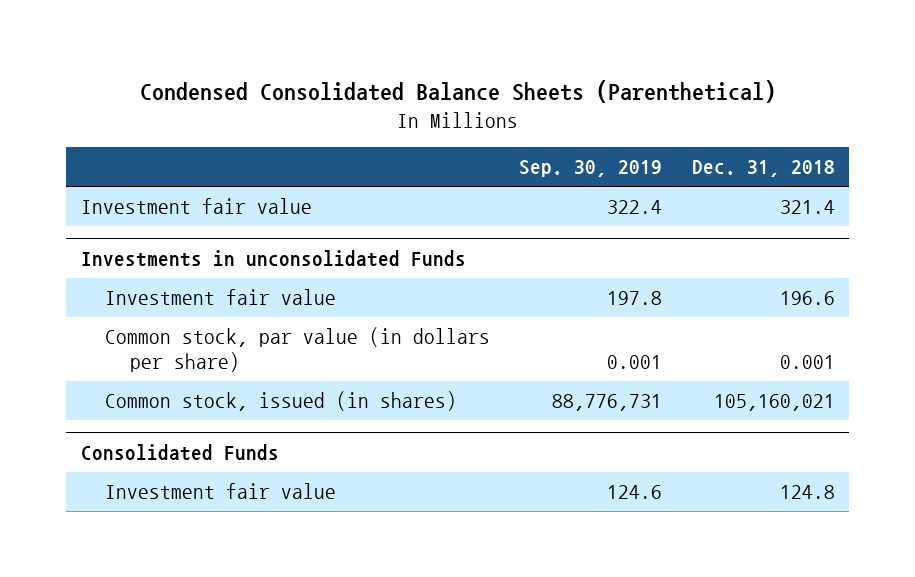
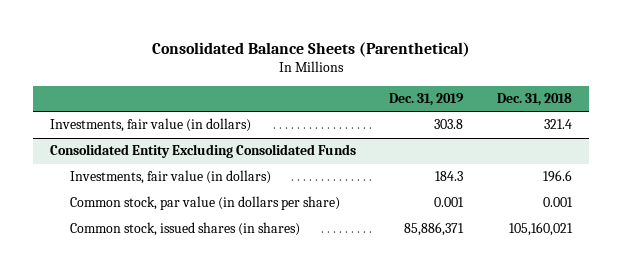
[139,79,776,103] Condensed Consolidated Balance Sheets (Parenthetical) -> [151,41,470,57] Consolidated Balance Sheets (Parenthetical)
[519,160,663,178] Sep. 30, 2019 -> none
none -> [389,93,465,107] Dec. 31, 2019
[80,198,312,215] Investment fair value -> [49,118,251,133] Investments, fair value (in dollars)
[80,249,466,267] Investments in unconsolidated Funds -> [49,144,356,159] Consolidated Entity Excluding Consolidated Funds
[105,289,337,306] Investment fair value -> [69,170,271,185] Investments, fair value (in dollars)
[80,443,279,461] Consolidated Funds -> none
[105,483,337,500] Investment fair value -> none
[105,391,458,412] Common stock, issued (in shares) -> [69,222,300,237] Common stock, issued shares (in shares)

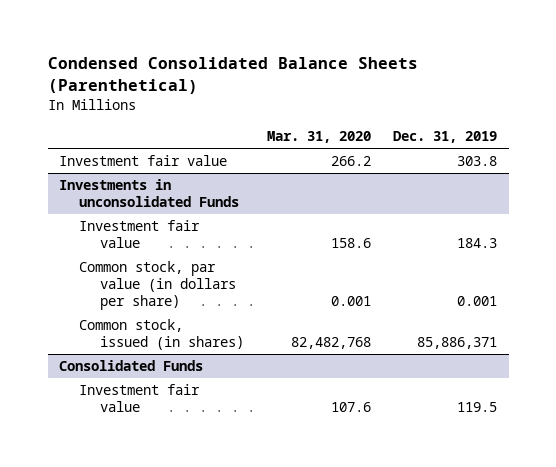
[151,41,470,57] Consolidated Balance Sheets (Parenthetical) -> [47,57,418,95] Condensed Consolidated Balance Sheets (Parenthetical)
[496,93,572,107] Dec. 31, 2018 -> none
none -> [266,131,371,144] Mar. 31, 2020
[49,118,251,133] Investments, fair value (in dollars) -> [58,155,227,167] Investment fair value
[49,144,356,159] Consolidated Entity Excluding Consolidated Funds -> [58,179,240,208] Investments in unconsolidated Funds
[69,170,271,185] Investments, fair value (in dollars) -> [79,220,201,249] Investment fair value
[69,222,300,237] Common stock, issued shares (in shares) -> [79,319,245,351] Common stock, issued (in shares)
none -> [58,360,203,372] Consolidated Funds
none -> [79,384,201,413] Investment fair value

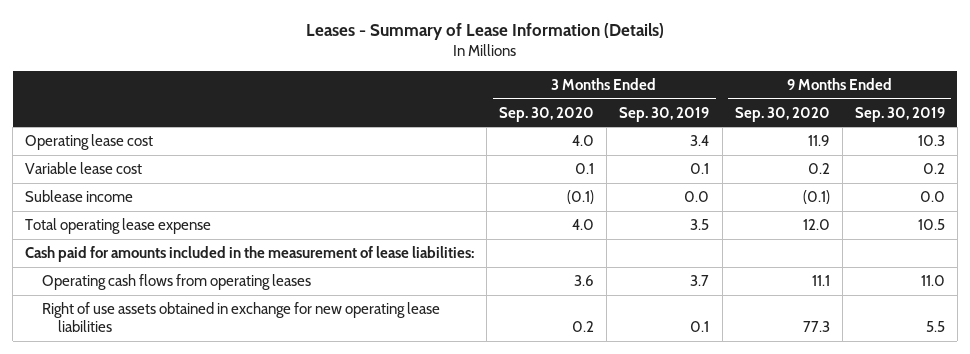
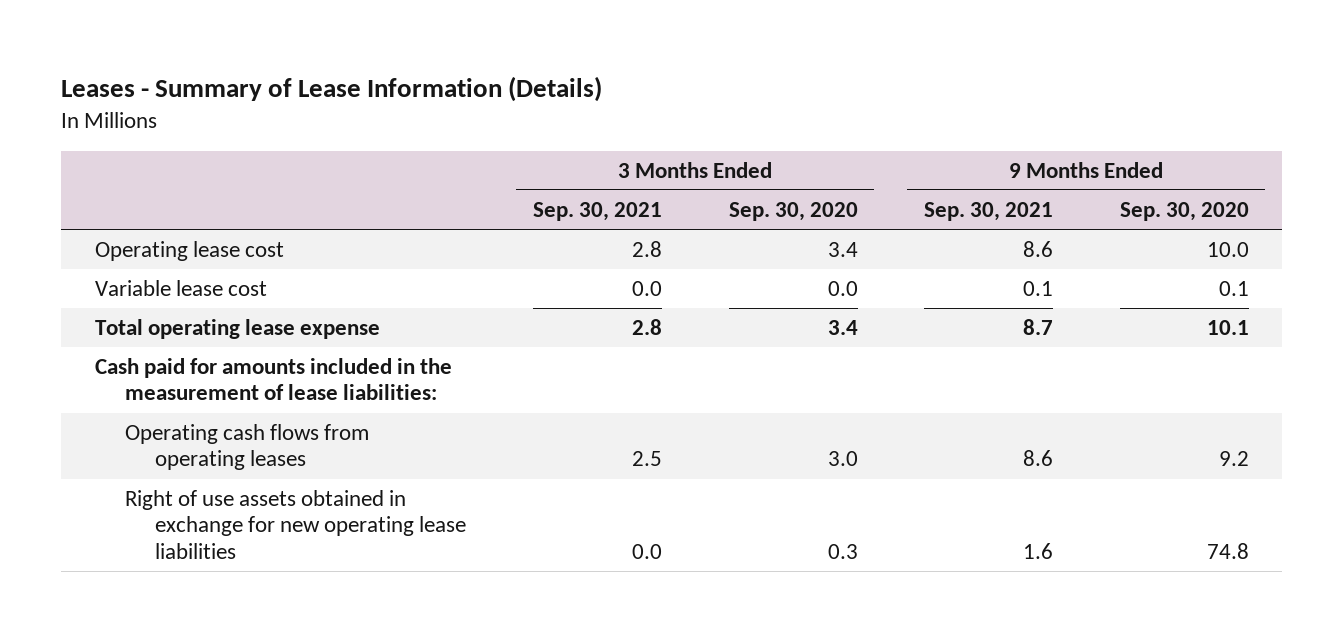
[619,106,710,122] Sep. 30, 2019 -> none
[854,106,945,122] Sep. 30, 2019 -> none
none -> [532,202,662,222] Sep. 30, 2021
none -> [924,202,1054,222] Sep. 30, 2021
[25,190,134,203] Sublease income -> none
[572,135,595,147] 4.0 -> [827,242,858,258] 3.4
[807,135,830,147] 11.9 -> [1206,242,1249,258] 10.0
[575,163,595,175] 0.1 -> [827,281,858,297] 0.0
[807,163,830,175] 0.2 -> [1218,281,1249,297] 0.1
[572,219,595,231] 4.0 -> [827,320,858,336] 3.4
[802,219,830,231] 12.0 -> [1206,320,1249,336] 10.1
[574,275,595,287] 3.6 -> [827,451,858,467] 3.0
[811,275,830,287] 11.1 -> [1218,451,1249,467] 9.2
[572,320,595,332] 0.2 -> [827,543,858,559] 0.3
[802,320,830,332] 77.3 -> [1206,542,1249,559] 74.8

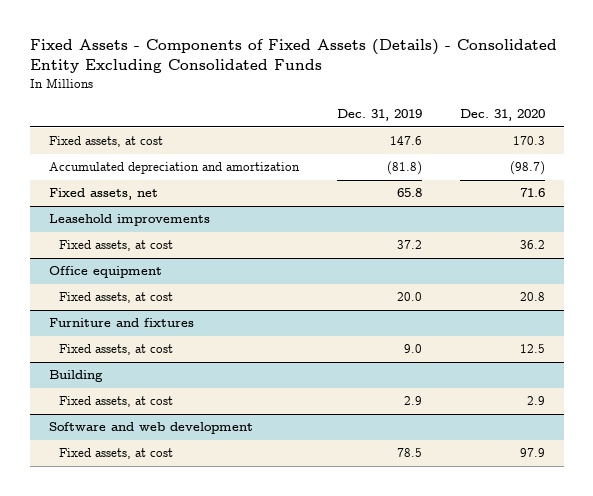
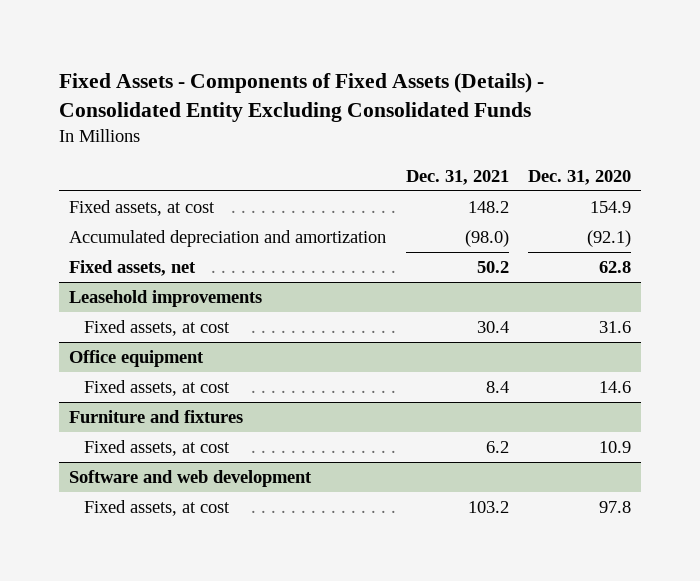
[336,109,422,122] Dec. 31, 2019 -> none
none -> [405,169,509,185] Dec. 31, 2021
[512,136,545,146] 170.3 -> [590,201,632,214] 154.9
[509,161,545,176] (98.7) -> [587,230,632,248] (92.1)
[519,188,545,198] 71.6 -> [599,261,632,274] 62.8
[519,240,545,250] 36.2 -> [599,321,632,334] 31.6
[519,292,545,302] 20.8 -> [599,381,632,394] 14.6
[48,370,103,383] Building -> none
[58,396,173,408] Fixed assets, at cost -> none
[519,344,545,354] 12.5 -> [599,441,632,454] 10.9
[519,448,545,458] 97.9 -> [599,501,632,514] 97.8

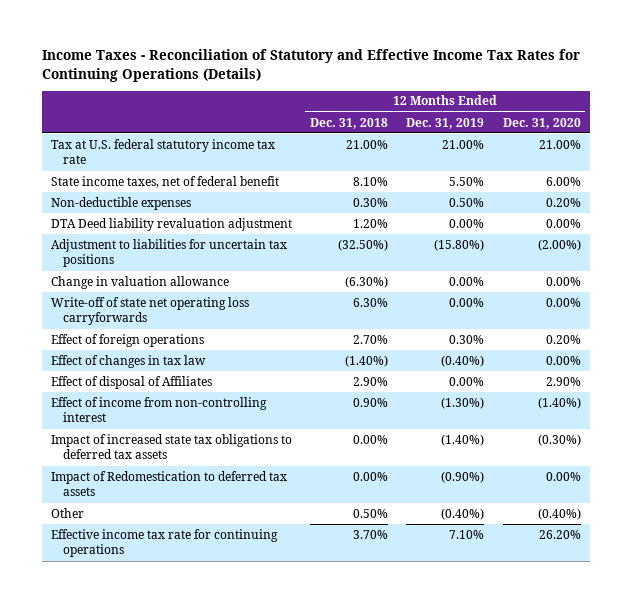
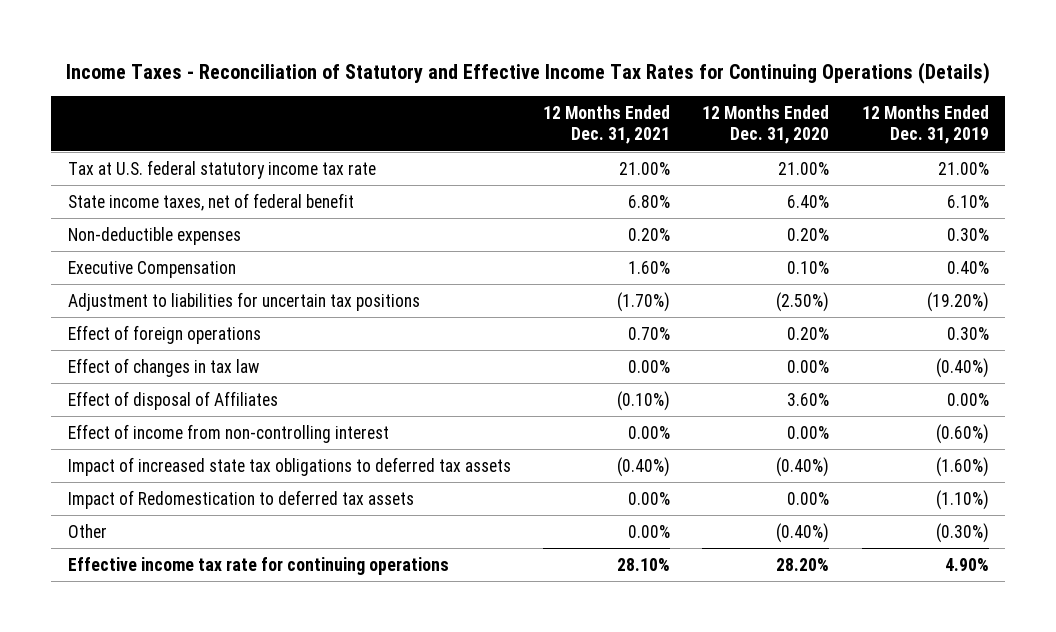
[310,117,389,129] Dec. 31, 2018 -> none
none -> [542,104,670,145] 12 Months Ended Dec. 31, 2021
[50,217,292,231] DTA Deed liability revaluation adjustment -> none
[50,275,229,289] Change in valuation allowance -> none
[50,296,249,326] Write-off of state net operating loss carryforwards -> none
[449,176,485,186] 5.50% -> [946,194,989,208] 6.10%
[545,176,581,186] 6.00% -> [787,194,830,208] 6.40%
[449,197,485,207] 0.50% -> [946,227,989,241] 0.30%
none -> [67,260,236,278] Executive Compensation
[434,238,485,251] (15.80%) -> [926,291,989,312] (19.20%)
[537,238,581,251] (2.00%) -> [776,291,830,312] (2.50%)
[545,376,581,386] 2.90% -> [787,392,830,406] 3.60%
[441,396,485,409] (1.30%) -> [935,423,989,444] (0.60%)
[537,396,581,409] (1.40%) -> [787,425,830,439] 0.00%
[441,433,485,446] (1.40%) -> [935,456,989,477] (1.60%)
[537,433,581,446] (0.30%) -> [776,456,830,477] (0.40%)
[441,470,485,483] (0.90%) -> [935,489,989,510] (1.10%)
[441,507,485,520] (0.40%) -> [935,522,989,543] (0.30%)
[449,529,485,539] 7.10% -> [944,557,989,571] 4.90%
[538,529,581,539] 26.20% -> [776,557,830,571] 28.20%

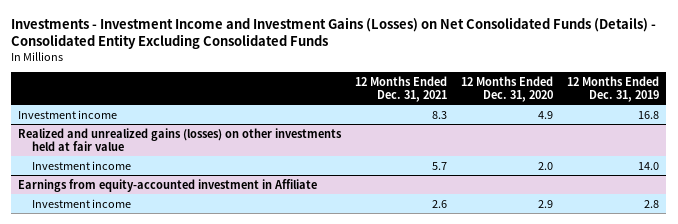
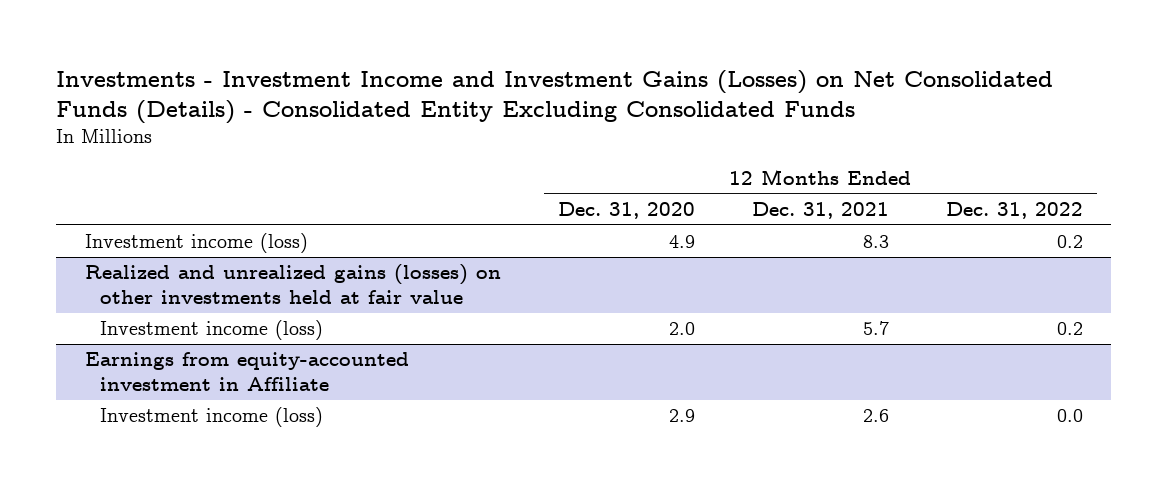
[567,75,660,102] 12 Months Ended Dec. 31, 2019 -> none
none -> [945,201,1083,219] Dec. 31, 2022
[18,109,118,119] Investment income -> [84,233,308,254] Investment income (loss)
[32,160,132,170] Investment income -> [100,320,324,341] Investment income (loss)
[32,198,132,208] Investment income -> [100,407,324,428] Investment income (loss)

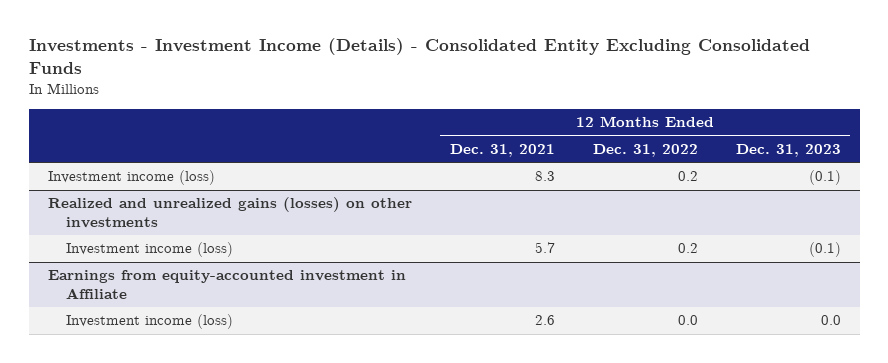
[56,69,1054,124] Investments - Investment Income and Investment Gains (Losses) on Net Consolidated Funds (Details) - Consolidated Entity Excluding Consolidated Funds -> [28,38,810,75] Investments - Investment Income (Details) - Consolidated Entity Excluding Consolidated Funds
[557,201,695,219] Dec. 31, 2020 -> none
none -> [735,143,841,157] Dec. 31, 2023
[84,264,501,304] Realized and unrealized gains (losses) on other investments held at fair value -> [47,197,412,228] Realized and unrealized gains (losses) on other investments

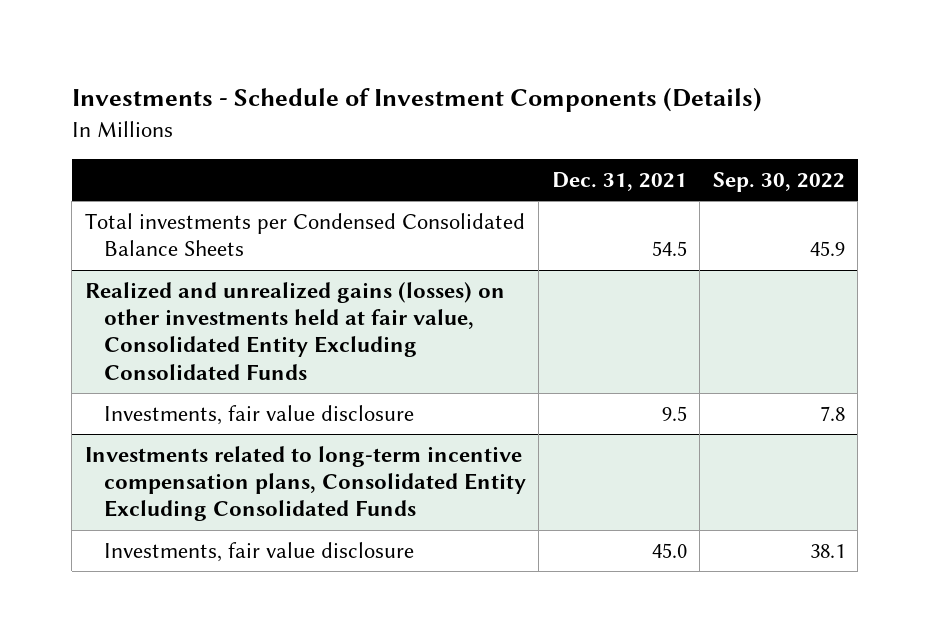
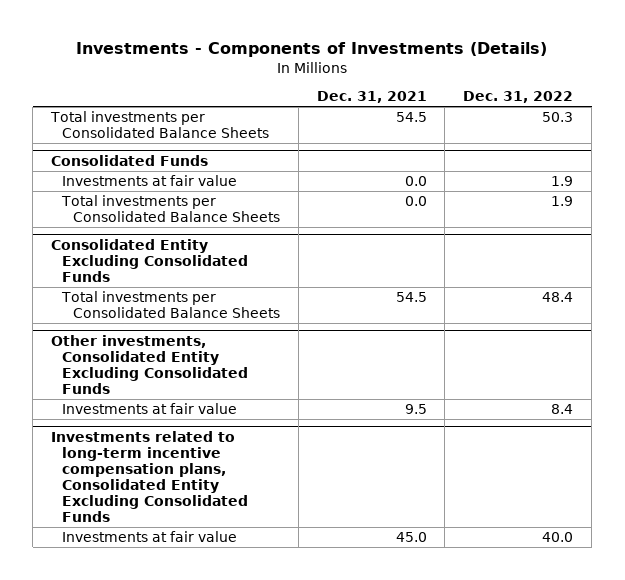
[71,87,762,113] Investments - Schedule of Investment Components (Details) -> [76,42,548,58] Investments - Components of Investments (Details)
[712,171,845,192] Sep. 30, 2022 -> none
none -> [463,91,574,104] Dec. 31, 2022
[84,281,505,380] Realized and unrealized gains (losses) on other investments held at fair value, Consolidated Entity Excluding Consolidated Funds -> none
[84,212,525,257] Total investments per Condensed Consolidated Balance Sheets -> [50,110,270,138] Total investments per Consolidated Balance Sheets
none -> [51,154,209,166] Consolidated Funds
[103,404,414,425] Investments, fair value disclosure -> [62,174,238,186] Investments at fair value
[661,405,687,421] 9.5 -> [404,175,427,186] 0.0
none -> [61,194,281,222] Total investments per Consolidated Balance Sheets
none -> [51,238,249,282] Consolidated Entity Excluding Consolidated Funds
none -> [61,290,281,318] Total investments per Consolidated Balance Sheets
none -> [51,334,249,394] Other investments, Consolidated Entity Excluding Consolidated Funds
none -> [62,402,238,414] Investments at fair value
[103,541,414,562] Investments, fair value disclosure -> [62,530,238,542] Investments at fair value

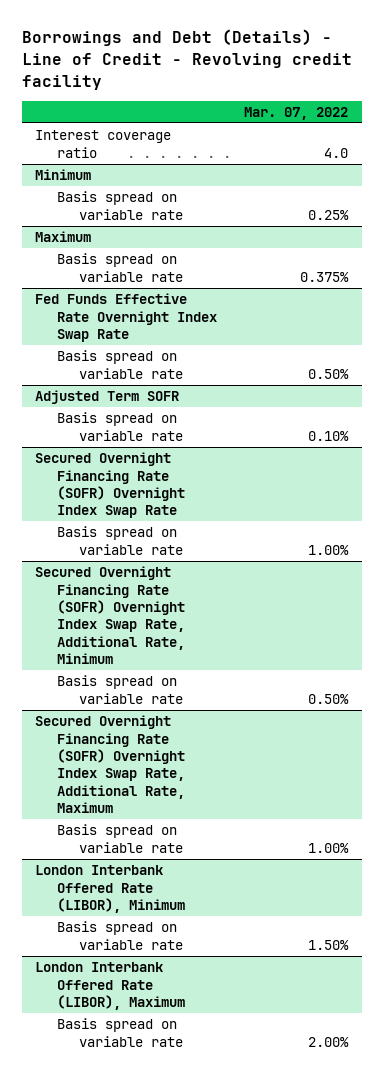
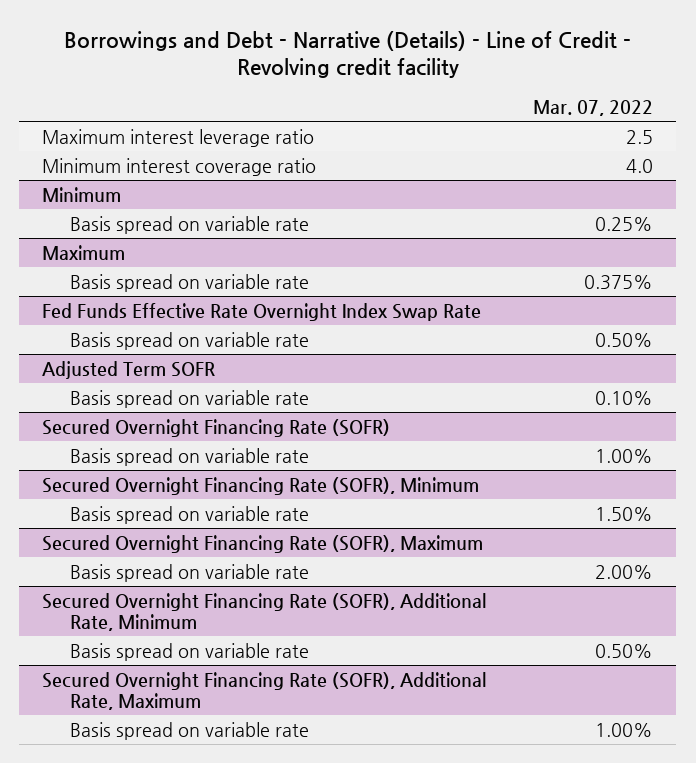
[21,29,352,90] Borrowings and Debt (Details) - Line of Credit - Revolving credit facility -> [63,30,631,79] Borrowings and Debt - Narrative (Details) - Line of Credit - Revolving credit facility
none -> [42,128,315,147] Maximum interest leverage ratio
[35,130,172,158] Interest coverage ratio -> [42,157,317,176] Minimum interest coverage ratio
[57,526,183,555] Basis spread on variable rate -> none
[35,566,186,664] Secured Overnight Financing Rate (SOFR) Overnight Index Swap Rate, Additional Rate, Minimum -> none
[57,675,183,704] Basis spread on variable rate -> none
[35,715,186,813] Secured Overnight Financing Rate (SOFR) Overnight Index Swap Rate, Additional Rate, Maximum -> none
[35,452,186,519] Secured Overnight Financing Rate (SOFR) Overnight Index Swap Rate -> [42,418,391,437] Secured Overnight Financing Rate (SOFR)
[35,865,186,913] London Interbank Offered Rate (LIBOR), Minimum -> none
none -> [42,476,480,495] Secured Overnight Financing Rate (SOFR), Minimum
[35,962,186,1010] London Interbank Offered Rate (LIBOR), Maximum -> none
none -> [42,534,484,553] Secured Overnight Financing Rate (SOFR), Maximum
none -> [42,592,487,631] Secured Overnight Financing Rate (SOFR), Additional Rate, Minimum
none -> [70,642,310,661] Basis spread on variable rate
none -> [42,671,487,710] Secured Overnight Financing Rate (SOFR), Additional Rate, Maximum
none -> [70,721,310,740] Basis spread on variable rate

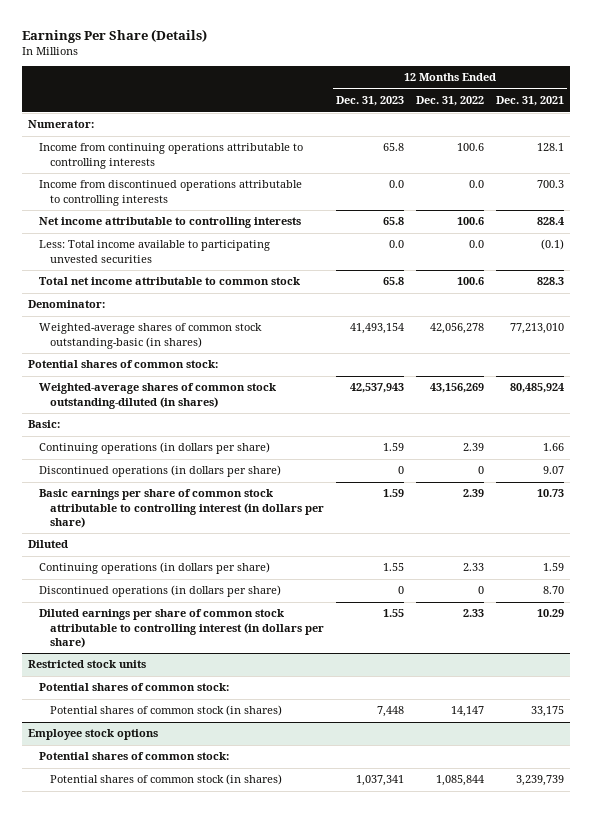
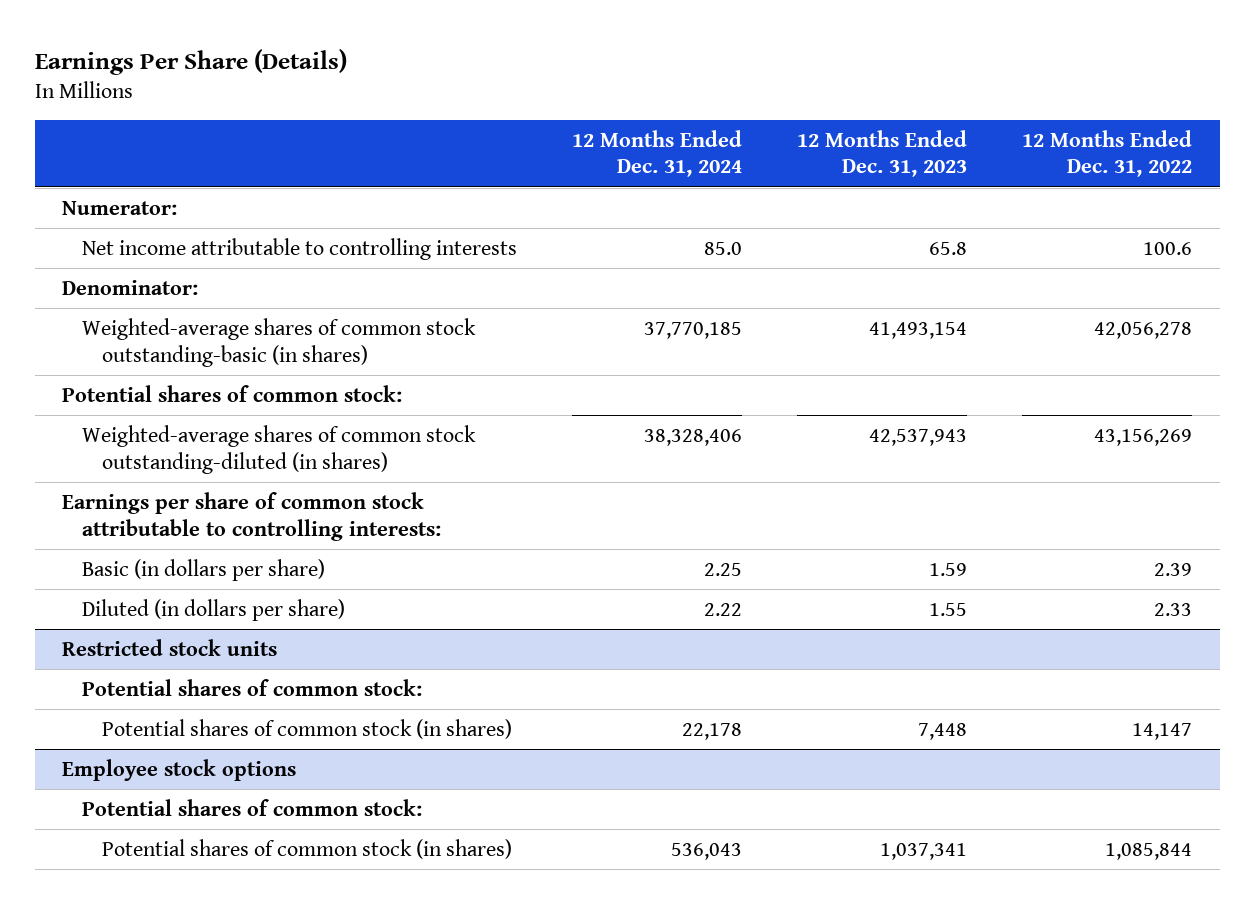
[496,96,565,107] Dec. 31, 2021 -> none
none -> [572,129,743,178] 12 Months Ended Dec. 31, 2024
[39,143,304,169] Income from continuing operations attributable to controlling interests -> none
[39,180,303,206] Income from discontinued operations attributable to controlling interests -> none
[39,240,271,263] Less: Total income available to participating unvested securities -> none
[39,277,301,286] Total net income attributable to common stock -> none
[28,420,61,429] Basic: -> none
[39,442,271,455] Continuing operations (in dollars per share) -> none
[39,465,282,478] Discontinued operations (in dollars per share) -> none
[28,540,69,549] Diluted -> none
[39,562,271,575] Continuing operations (in dollars per share) -> none
[39,585,282,598] Discontinued operations (in dollars per share) -> none
none -> [62,491,442,541] Earnings per share of common stock attributable to controlling interests:
[39,489,325,528] Basic earnings per share of common stock attributable to controlling interest (in dollars per share) -> [82,558,326,581] Basic (in dollars per share)
[39,609,325,648] Diluted earnings per share of common stock attributable to controlling interest (in dollars per share) -> [82,598,346,621] Diluted (in dollars per share)

